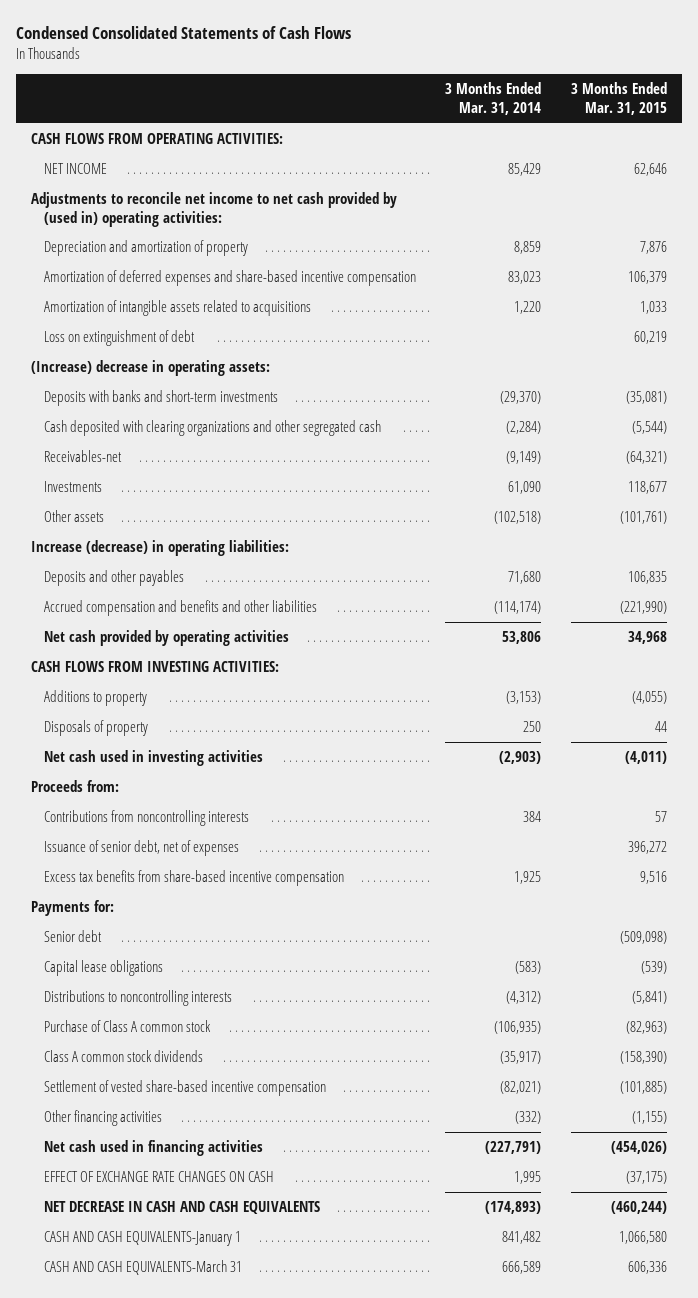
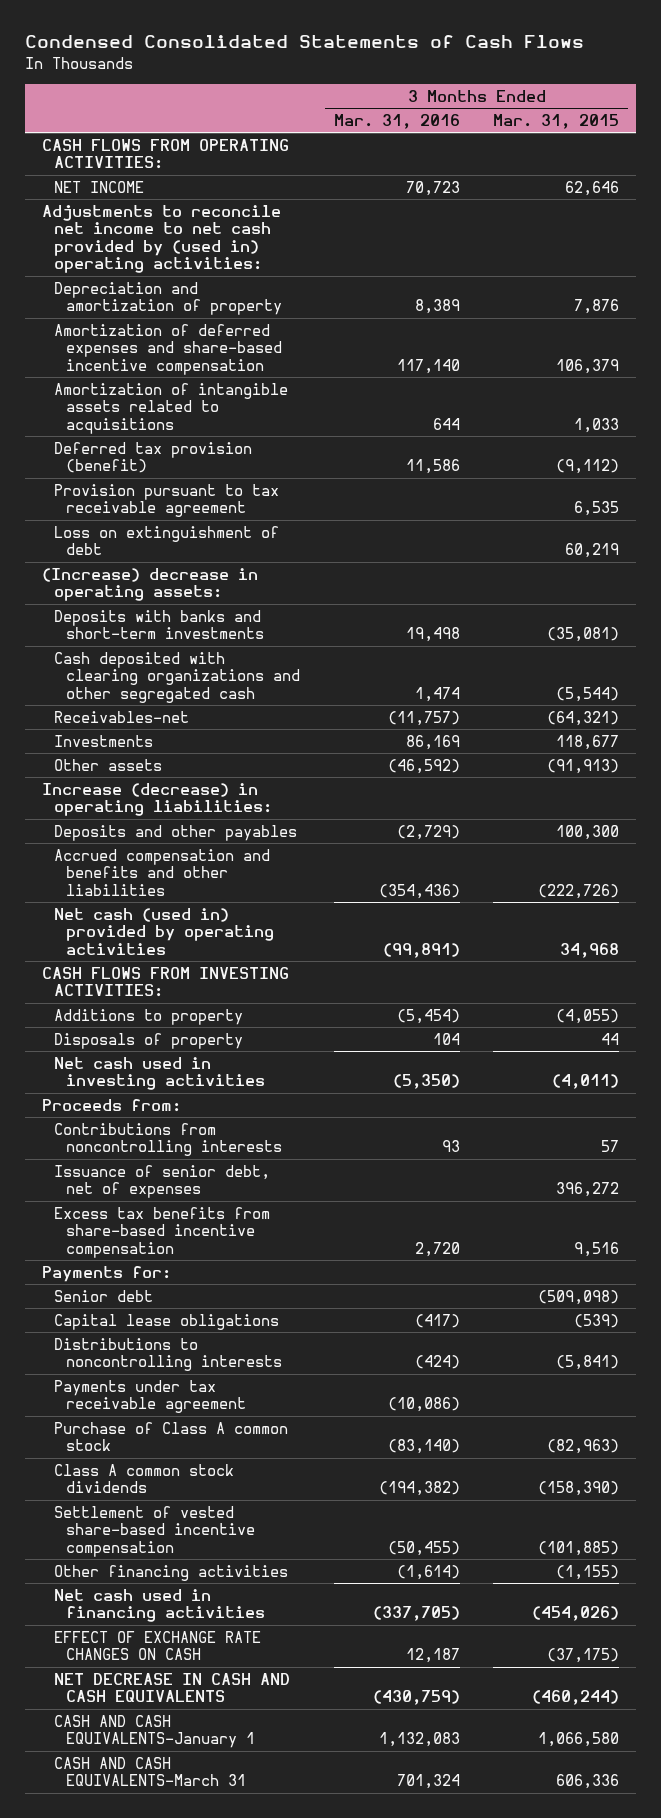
[445,82,542,116] 3 Months Ended Mar. 31, 2014 -> none
none -> [333,114,460,130] Mar. 31, 2016
none -> [53,441,252,474] Deferred tax provision (benefit)
none -> [53,483,279,518] Provision pursuant to tax receivable agreement
[619,511,667,525] (101,761) -> [547,758,620,774] (91,913)
[627,571,667,585] 106,835 -> [556,824,620,840] 100,300
[619,601,667,615] (221,990) -> [538,883,620,899] (222,726)
[43,630,289,647] Net cash provided by operating activities -> [53,907,274,955] Net cash (used in) provided by operating activities
none -> [53,1379,246,1414] Payments under tax receivable agreement

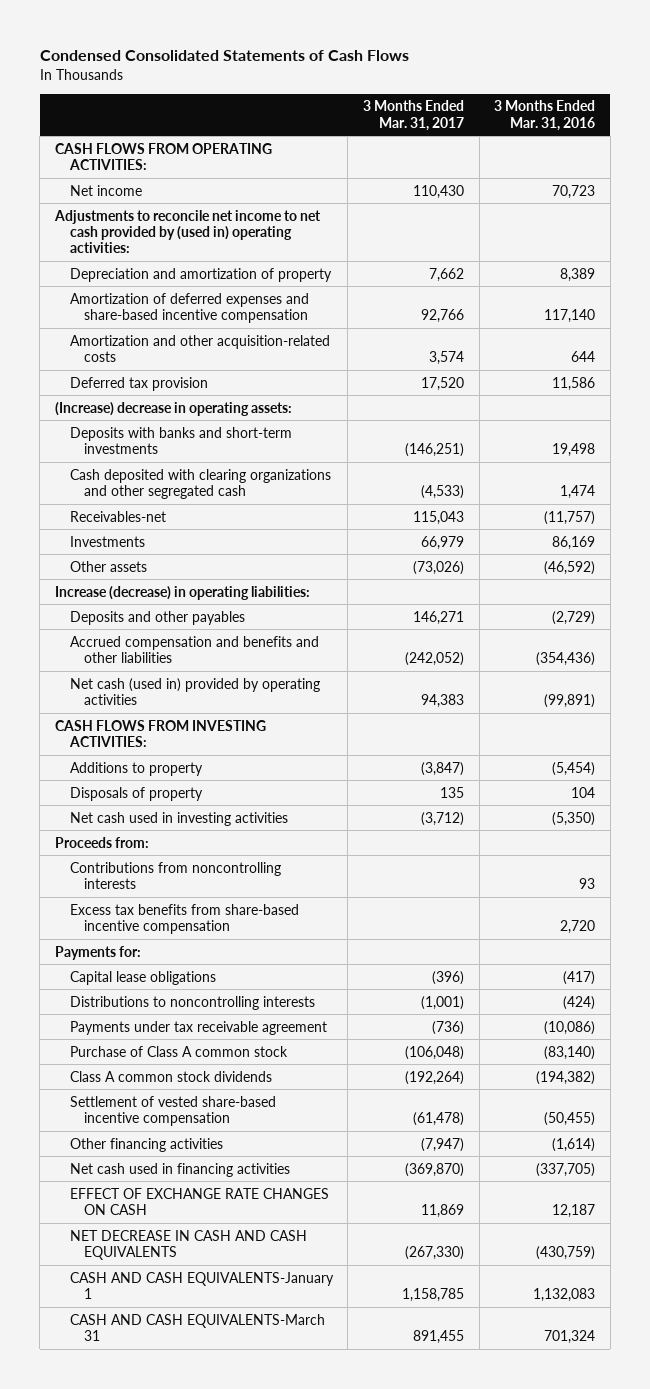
[493,114,620,130] Mar. 31, 2015 -> none
none -> [362,100,464,131] 3 Months Ended Mar. 31, 2017
[53,180,144,193] NET INCOME -> [69,184,142,196] Net income
[53,483,279,518] Provision pursuant to tax receivable agreement -> none
[53,525,279,556] Loss on extinguishment of debt -> none
[53,382,288,434] Amortization of intangible assets related to acquisitions -> [69,334,330,362] Amortization and other acquisition-related costs
[53,441,252,474] Deferred tax provision (benefit) -> [69,376,208,391] Deferred tax provision
[53,1164,270,1199] Issuance of senior debt, net of expenses -> none
[53,1289,153,1302] Senior debt -> none

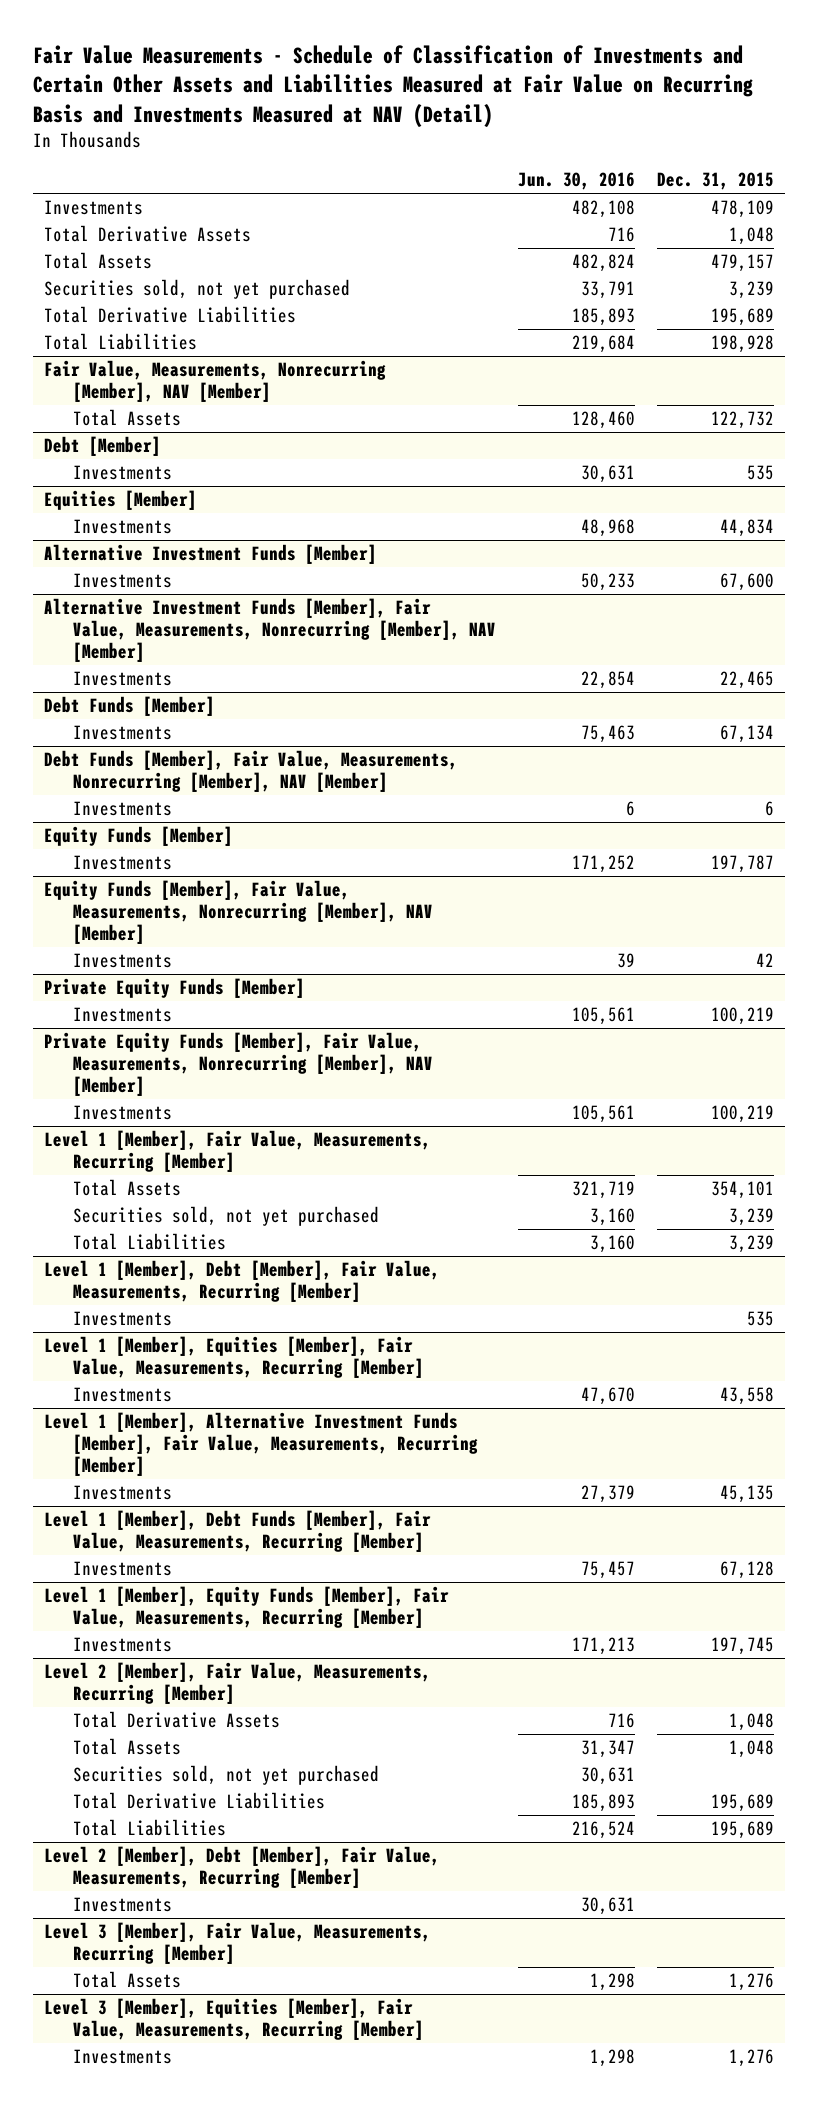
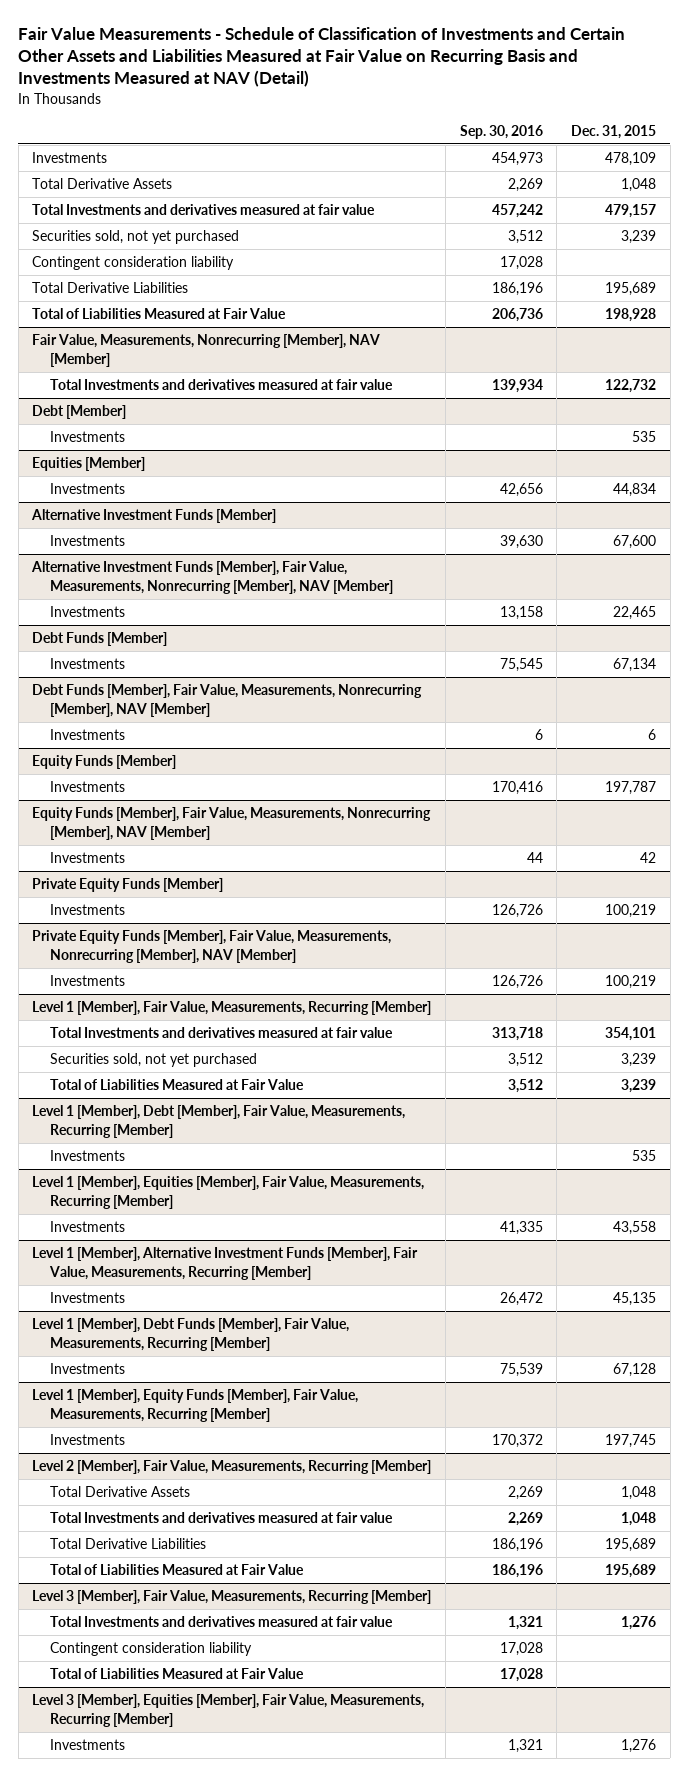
[517,172,635,191] Jun. 30, 2016 -> none
none -> [459,124,543,139] Sep. 30, 2016
[44,252,153,270] Total Assets -> [32,204,376,216] Total Investments and derivatives measured at fair value
none -> [32,256,235,271] Contingent consideration liability
[44,333,198,351] Total Liabilities -> [32,308,287,320] Total of Liabilities Measured at Fair Value
[72,409,181,427] Total Assets -> [49,379,393,391] Total Investments and derivatives measured at fair value
[72,1179,181,1197] Total Assets -> [49,1027,393,1039] Total Investments and derivatives measured at fair value
[72,1233,226,1251] Total Liabilities -> [49,1079,304,1091] Total of Liabilities Measured at Fair Value
[72,1765,379,1786] Securities sold, not yet purchased -> none
[72,1738,181,1756] Total Assets -> [49,1512,393,1524] Total Investments and derivatives measured at fair value
[44,1846,441,1889] Level 2 [Member], Debt [Member], Fair Value, Measurements, Recurring [Member] -> none
[72,1897,172,1913] Investments -> none
[72,1819,226,1837] Total Liabilities -> [49,1564,304,1576] Total of Liabilities Measured at Fair Value
[72,1971,181,1989] Total Assets -> [49,1616,393,1628] Total Investments and derivatives measured at fair value
none -> [49,1642,252,1657] Contingent consideration liability
none -> [49,1668,304,1680] Total of Liabilities Measured at Fair Value

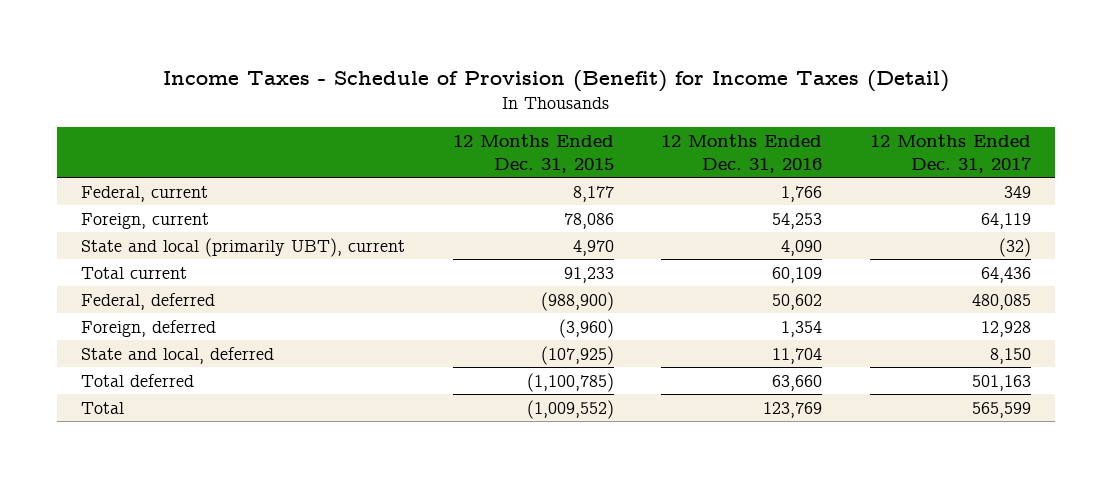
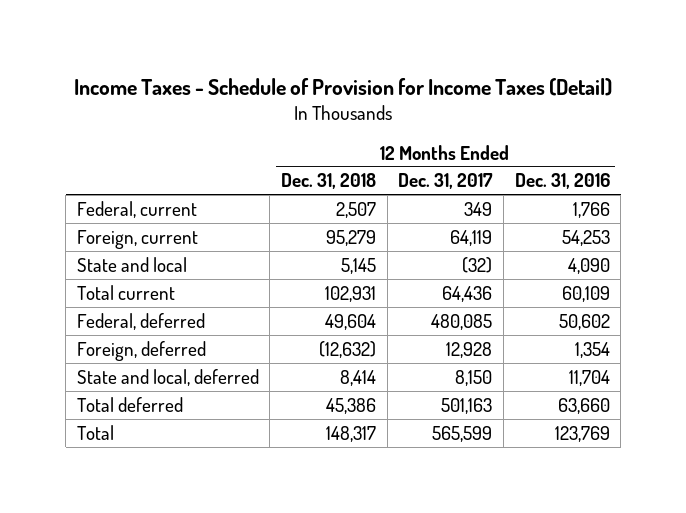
[162,69,949,92] Income Taxes - Schedule of Provision (Benefit) for Income Taxes (Detail) -> [74,77,613,96] Income Taxes - Schedule of Provision for Income Taxes (Detail)
[452,134,614,173] 12 Months Ended Dec. 31, 2015 -> none
none -> [281,173,377,190] Dec. 31, 2018
[80,237,405,257] State and local (primarily UBT), current -> [76,256,187,272] State and local

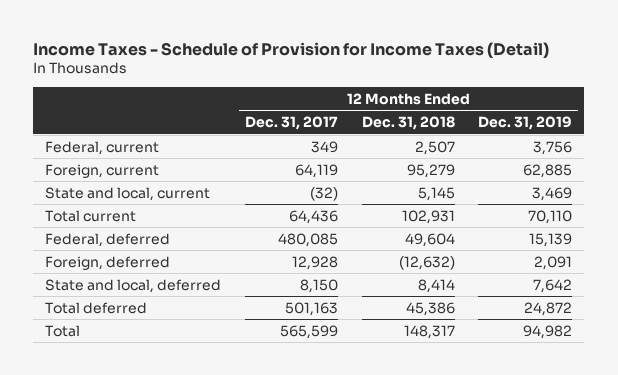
[514,173,610,190] Dec. 31, 2016 -> none
none -> [478,116,573,131] Dec. 31, 2019
[76,256,187,272] State and local -> [45,186,211,201] State and local, current

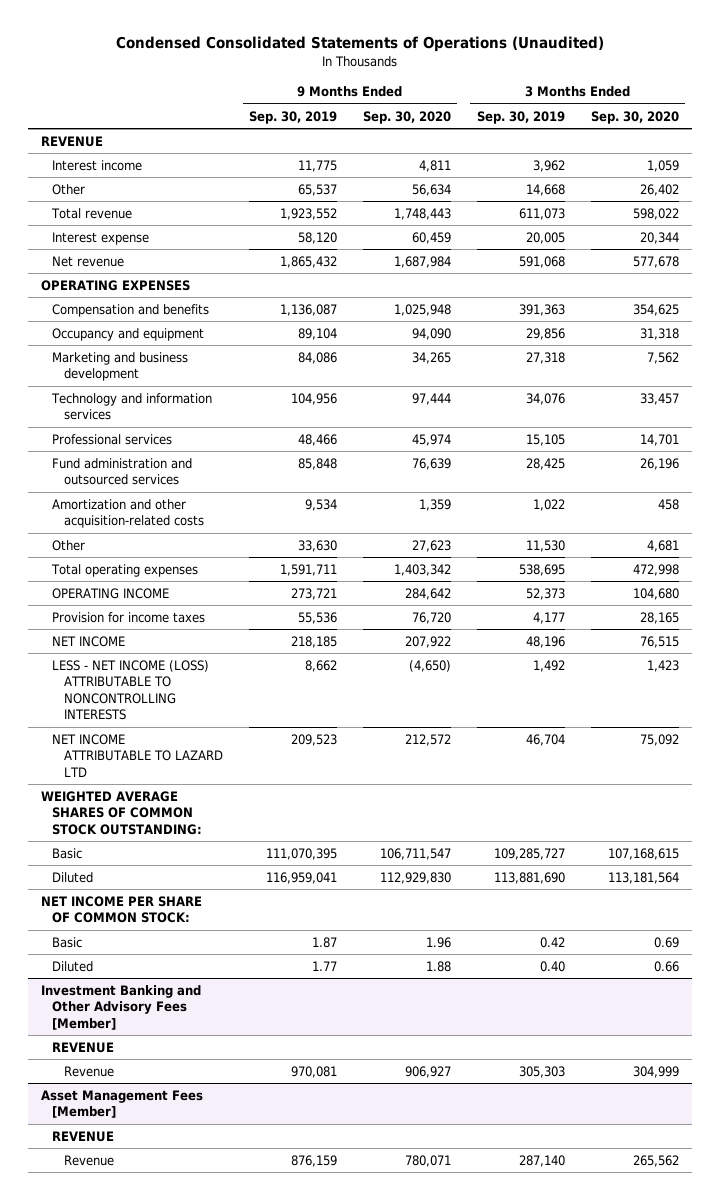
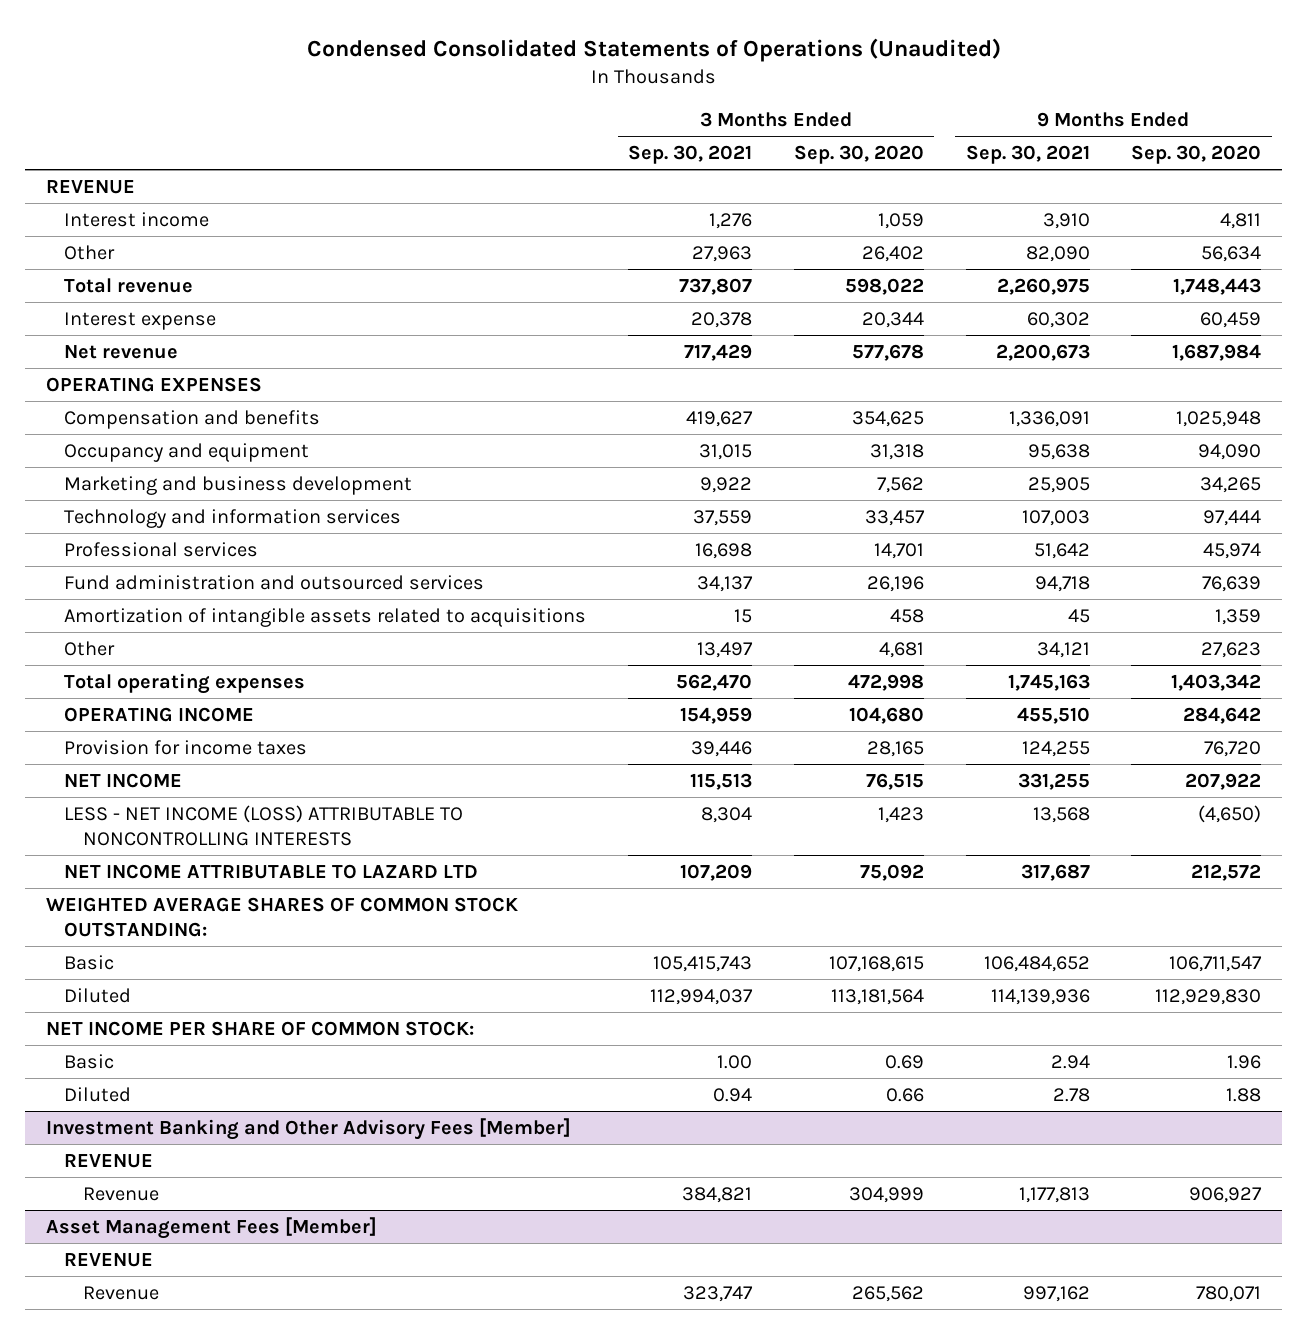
[249,110,338,124] Sep. 30, 2019 -> none
[476,110,565,124] Sep. 30, 2019 -> none
none -> [628,145,753,165] Sep. 30, 2021
none -> [965,145,1090,165] Sep. 30, 2021
[52,499,205,529] Amortization and other acquisition-related costs -> [64,607,587,627] Amortization of intangible assets related to acquisitions

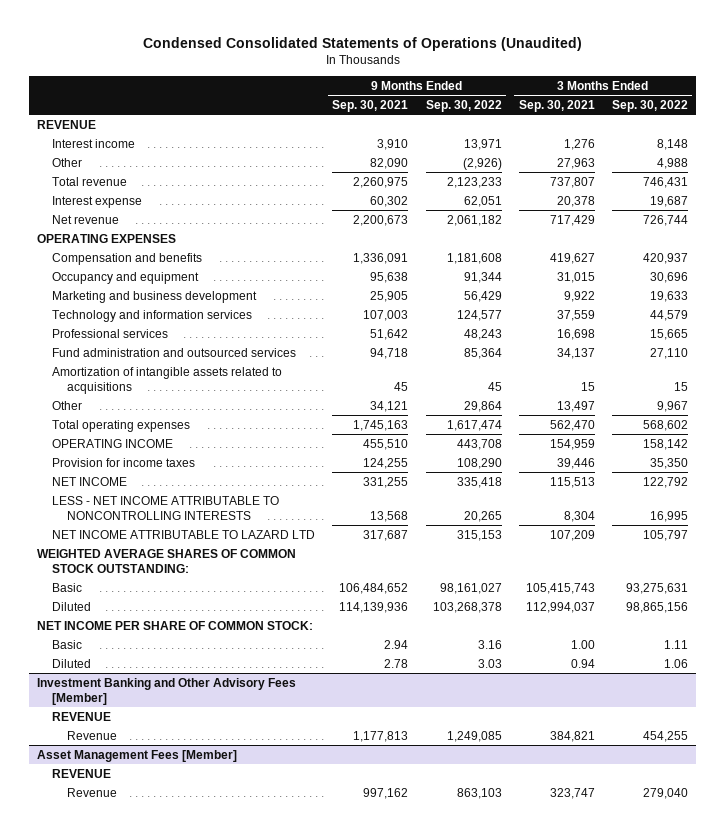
[793,145,924,165] Sep. 30, 2020 -> none
[1131,145,1262,165] Sep. 30, 2020 -> none
none -> [425,100,502,113] Sep. 30, 2022
none -> [611,100,688,113] Sep. 30, 2022
[64,804,464,846] LESS - NET INCOME (LOSS) ATTRIBUTABLE TO NONCONTROLLING INTERESTS -> [52,495,280,520] LESS - NET INCOME ATTRIBUTABLE TO NONCONTROLLING INTERESTS

